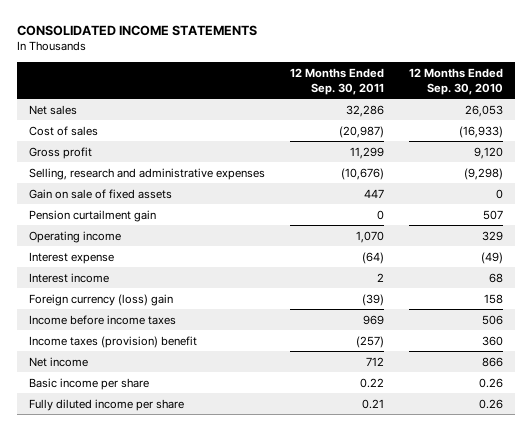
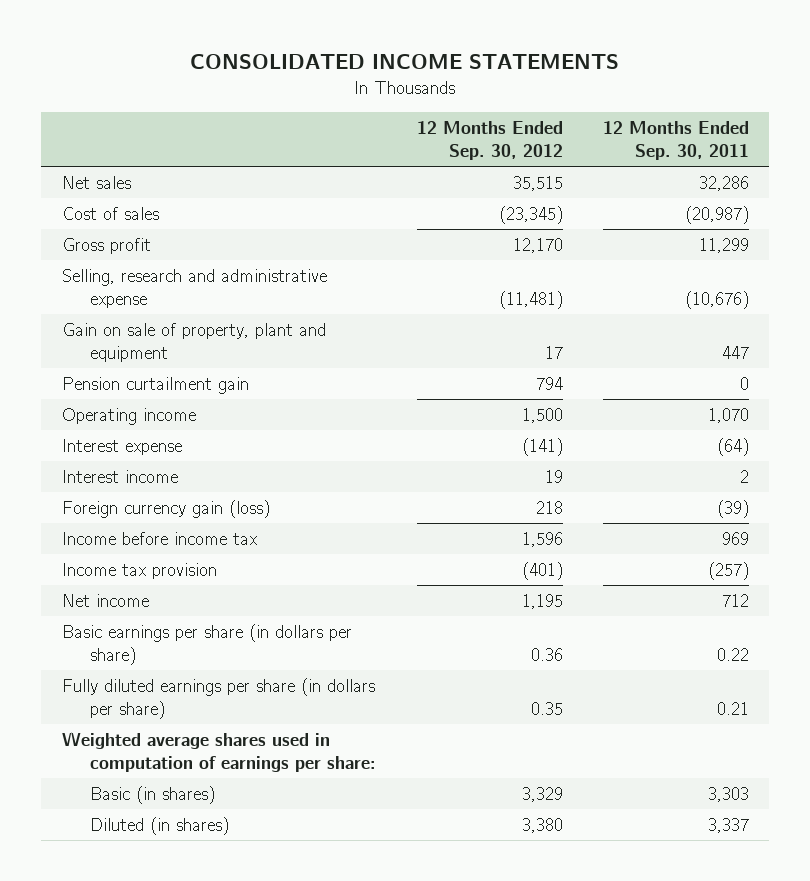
[408,67,503,95] 12 Months Ended Sep. 30, 2010 -> none
none -> [416,120,563,160] 12 Months Ended Sep. 30, 2012
[29,167,266,180] Selling, research and administrative expenses -> [61,268,327,308] Selling, research and administrative expense
[29,188,173,199] Gain on sale of fixed assets -> [61,322,326,362] Gain on sale of property, plant and equipment
[29,293,174,306] Foreign currency (loss) gain -> [61,499,270,518] Foreign currency gain (loss)
[29,314,177,325] Income before income taxes -> [61,531,257,545] Income before income tax
[29,335,198,348] Income taxes (provision) benefit -> [61,562,217,579] Income tax provision
[29,377,150,390] Basic income per share -> [61,623,352,665] Basic earnings per share (in dollars per share)
[29,398,185,411] Fully diluted income per share -> [61,677,375,719] Fully diluted earnings per share (in dollars per share)
none -> [61,730,377,772] Weighted average shares used in computation of earnings per share:
none -> [90,785,216,804] Basic (in shares)
none -> [90,816,230,835] Diluted (in shares)

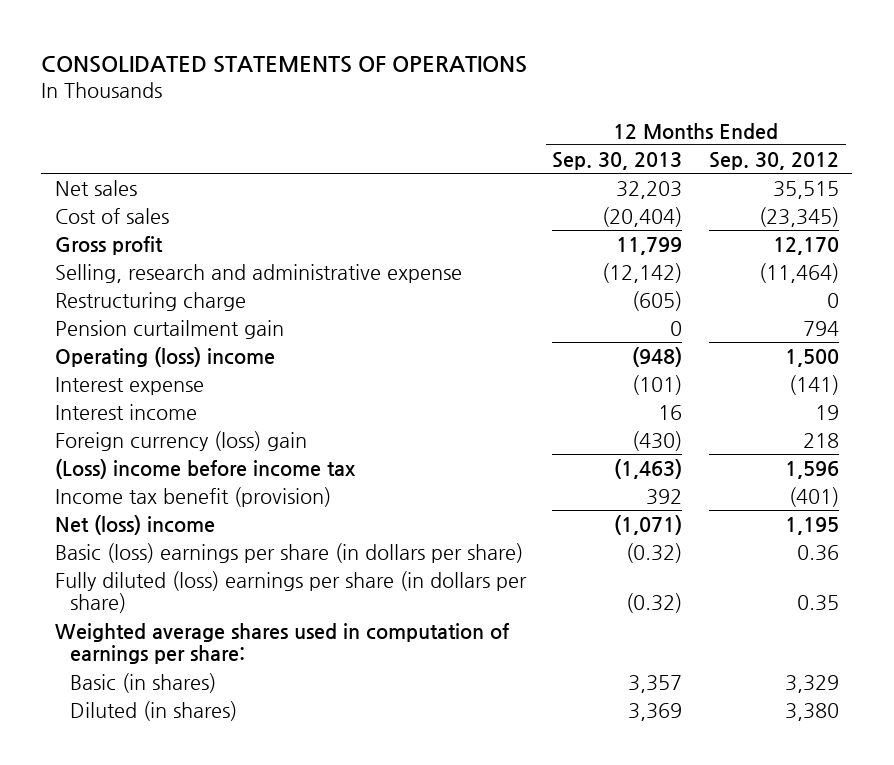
[190,54,620,70] CONSOLIDATED INCOME STATEMENTS -> [41,56,528,74] CONSOLIDATED STATEMENTS OF OPERATIONS
[602,120,749,160] 12 Months Ended Sep. 30, 2011 -> none
none -> [552,151,683,170] Sep. 30, 2013
[61,322,326,362] Gain on sale of property, plant and equipment -> none
[498,290,563,309] (11,481) -> [759,262,840,283] (11,464)
none -> [54,291,246,311] Restructuring charge
[61,407,196,425] Operating income -> [54,346,275,367] Operating (loss) income
[61,499,270,518] Foreign currency gain (loss) -> [54,430,307,451] Foreign currency (loss) gain
[61,531,257,545] Income before income tax -> [54,458,356,479] (Loss) income before income tax
[61,562,217,579] Income tax provision -> [54,486,331,507] Income tax benefit (provision)
[61,593,149,607] Net income -> [54,514,215,535] Net (loss) income
[61,623,352,665] Basic earnings per share (in dollars per share) -> [54,542,523,563] Basic (loss) earnings per share (in dollars per share)
[61,677,375,719] Fully diluted earnings per share (in dollars per share) -> [54,570,527,614] Fully diluted (loss) earnings per share (in dollars per share)

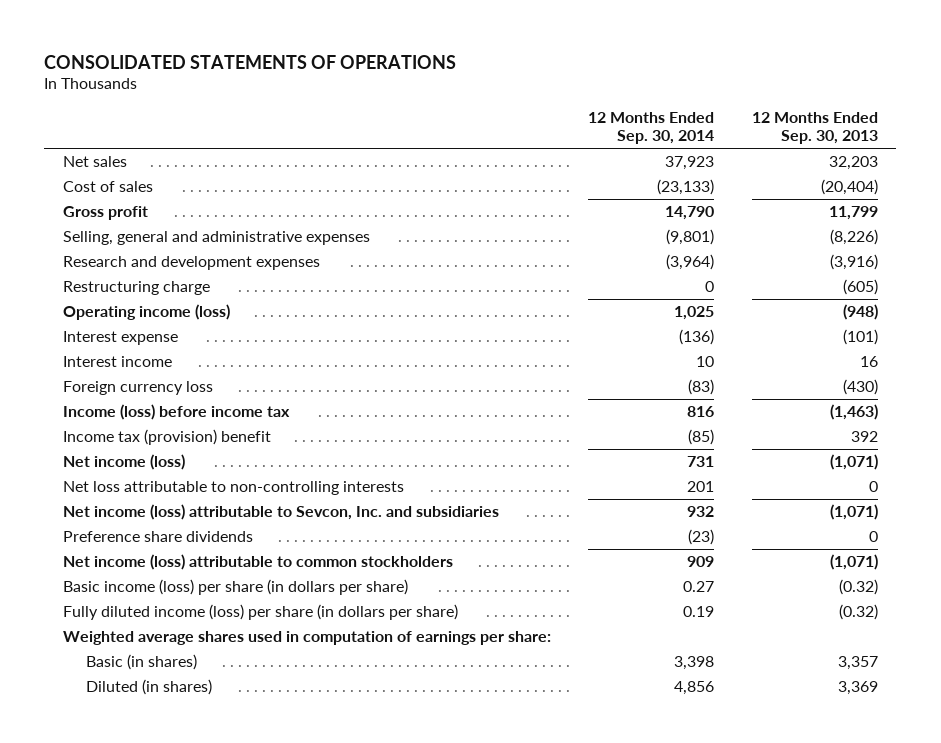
[709,151,840,170] Sep. 30, 2012 -> none
none -> [588,111,715,145] 12 Months Ended Sep. 30, 2014
[54,263,462,283] Selling, research and administrative expense -> [63,230,371,245] Selling, general and administrative expenses
[602,262,683,283] (12,142) -> [829,228,878,245] (8,226)
none -> [63,255,321,270] Research and development expenses
[54,319,284,339] Pension curtailment gain -> none
[54,346,275,367] Operating (loss) income -> [63,303,231,320] Operating income (loss)
[54,430,307,451] Foreign currency (loss) gain -> [63,380,214,395] Foreign currency loss
[54,458,356,479] (Loss) income before income tax -> [63,403,291,420] Income (loss) before income tax
[54,486,331,507] Income tax benefit (provision) -> [63,428,272,445] Income tax (provision) benefit
[54,514,215,535] Net (loss) income -> [63,453,186,470] Net income (loss)
none -> [63,480,405,495] Net loss attributable to non-controlling interests
none -> [63,503,500,520] Net income (loss) attributable to Sevcon, Inc. and subsidiaries
none -> [63,530,254,542] Preference share dividends
none -> [63,553,454,570] Net income (loss) attributable to common stockholders
[54,542,523,563] Basic (loss) earnings per share (in dollars per share) -> [63,578,409,595] Basic income (loss) per share (in dollars per share)
[54,570,527,614] Fully diluted (loss) earnings per share (in dollars per share) -> [63,603,459,620] Fully diluted income (loss) per share (in dollars per share)

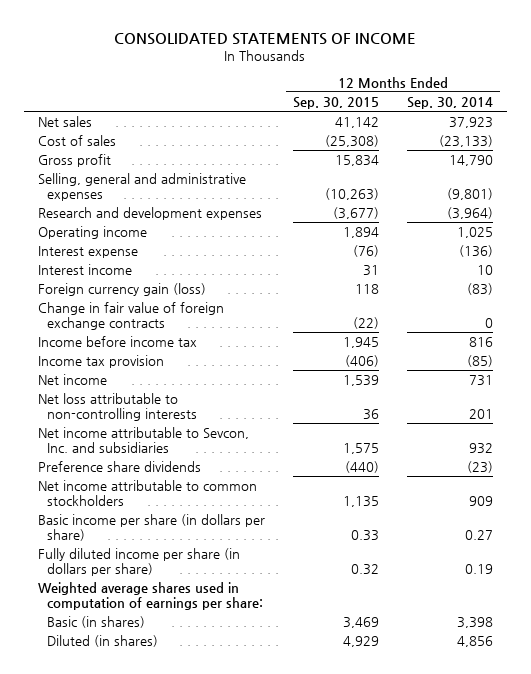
[44,54,457,69] CONSOLIDATED STATEMENTS OF OPERATIONS -> [114,33,417,46] CONSOLIDATED STATEMENTS OF INCOME
[751,111,878,145] 12 Months Ended Sep. 30, 2013 -> none
none -> [292,96,379,109] Sep. 30, 2015
[63,280,211,295] Restructuring charge -> none
[63,303,231,320] Operating income (loss) -> [37,225,147,239] Operating income
[63,380,214,395] Foreign currency loss -> [37,282,206,296] Foreign currency gain (loss)
none -> [37,301,224,331] Change in fair value of foreign exchange contracts
[63,403,291,420] Income (loss) before income tax -> [37,335,197,347] Income before income tax
[63,428,272,445] Income tax (provision) benefit -> [37,354,164,368] Income tax provision
[63,453,186,470] Net income (loss) -> [37,373,107,385] Net income
[63,503,500,520] Net income (loss) attributable to Sevcon, Inc. and subsidiaries -> [37,426,249,454] Net income attributable to Sevcon, Inc. and subsidiaries
[63,553,454,570] Net income (loss) attributable to common stockholders -> [37,479,257,507] Net income attributable to common stockholders
[63,578,409,595] Basic income (loss) per share (in dollars per share) -> [37,513,265,542] Basic income per share (in dollars per share)
[63,603,459,620] Fully diluted income (loss) per share (in dollars per share) -> [37,547,240,577] Fully diluted income per share (in dollars per share)

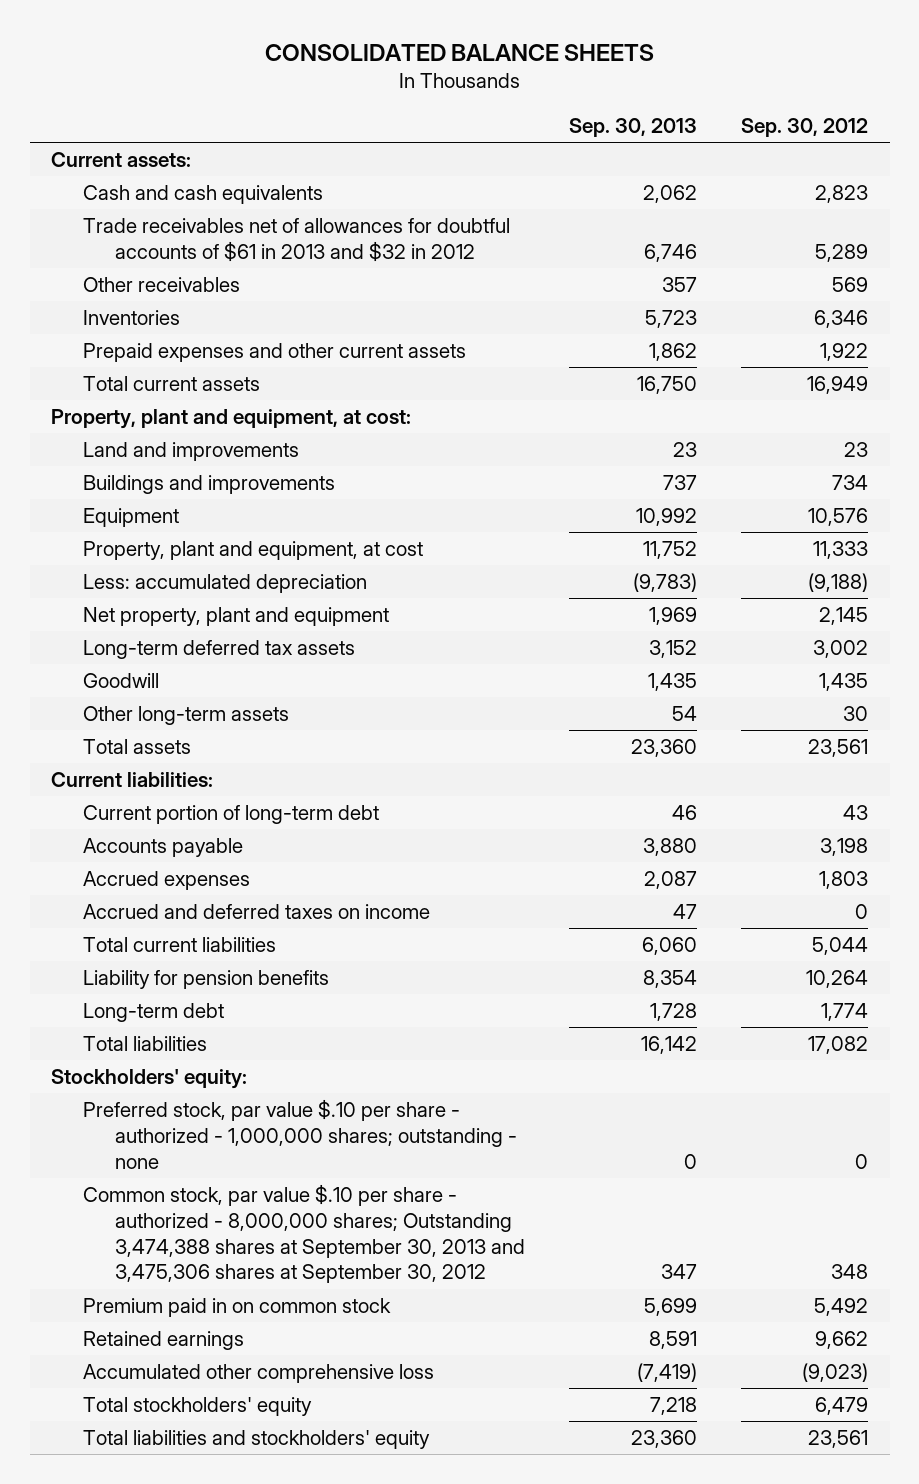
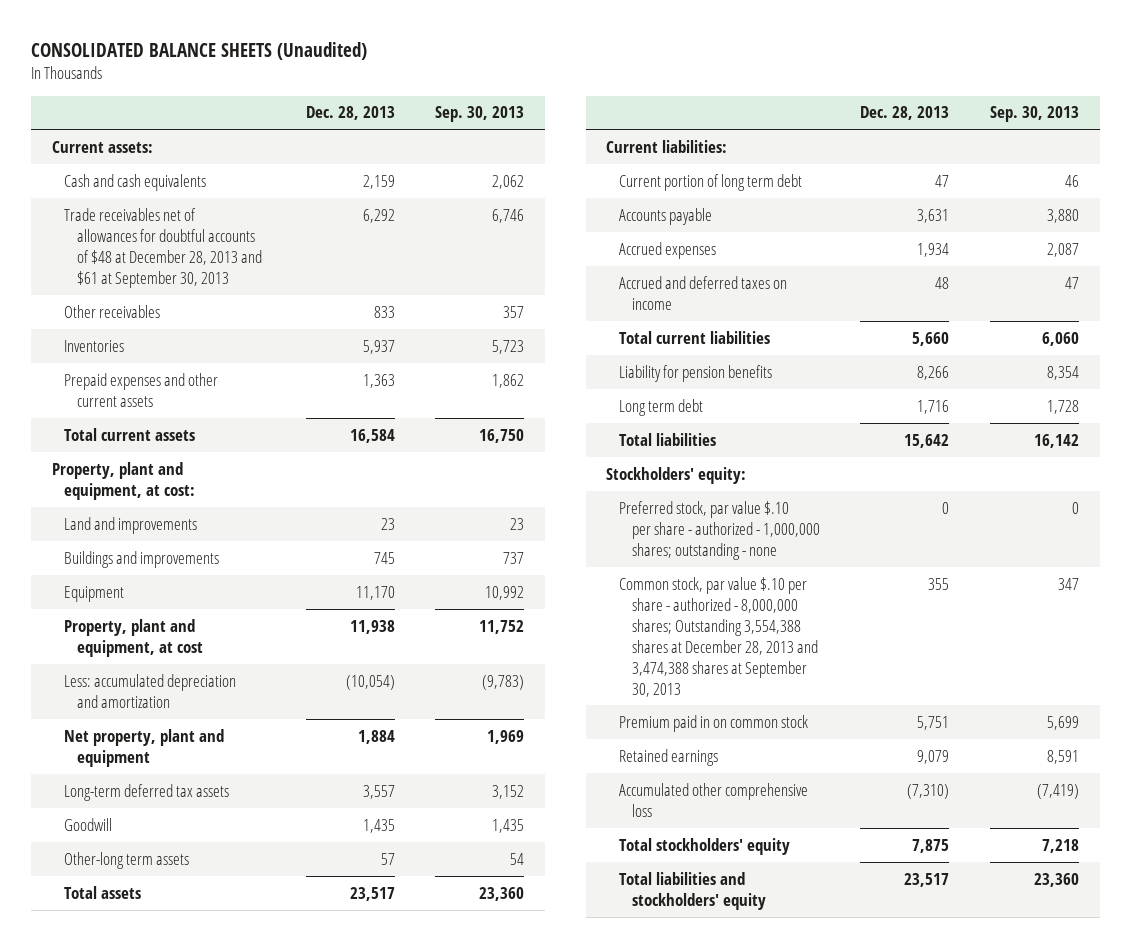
[264,44,654,62] CONSOLIDATED BALANCE SHEETS -> [31,41,368,60] CONSOLIDATED BALANCE SHEETS (Unaudited)
[740,117,868,137] Sep. 30, 2012 -> none
none -> [305,106,395,121] Dec. 28, 2013
[83,218,511,262] Trade receivables net of allowances for doubtful accounts of $61 in 2013 and $32 in 2012 -> [64,207,262,288] Trade receivables net of allowances for doubtful accounts of $48 at December 28, 2013 and $61 at September 30, 2013
[83,574,368,594] Less: accumulated depreciation -> [64,673,237,708] Less: accumulated depreciation and amortization
[83,706,290,726] Other long-term assets -> [64,851,190,869] Other-long term assets
[83,805,380,825] Current portion of long-term debt -> [619,173,803,191] Current portion of long term debt
[83,1003,225,1023] Long-term debt -> [619,398,704,416] Long term debt
[83,1184,526,1284] Common stock, par value $.10 per share - authorized - 8,000,000 shares; Outstanding 3,474,388 shares at September 30, 2013 and 3,475,306 shares at September 30, 2012 -> [619,576,818,697] Common stock, par value $.10 per share - authorized - 8,000,000 shares; Outstanding 3,554,388 shares at December 28, 2013 and 3,474,388 shares at September 30, 2013

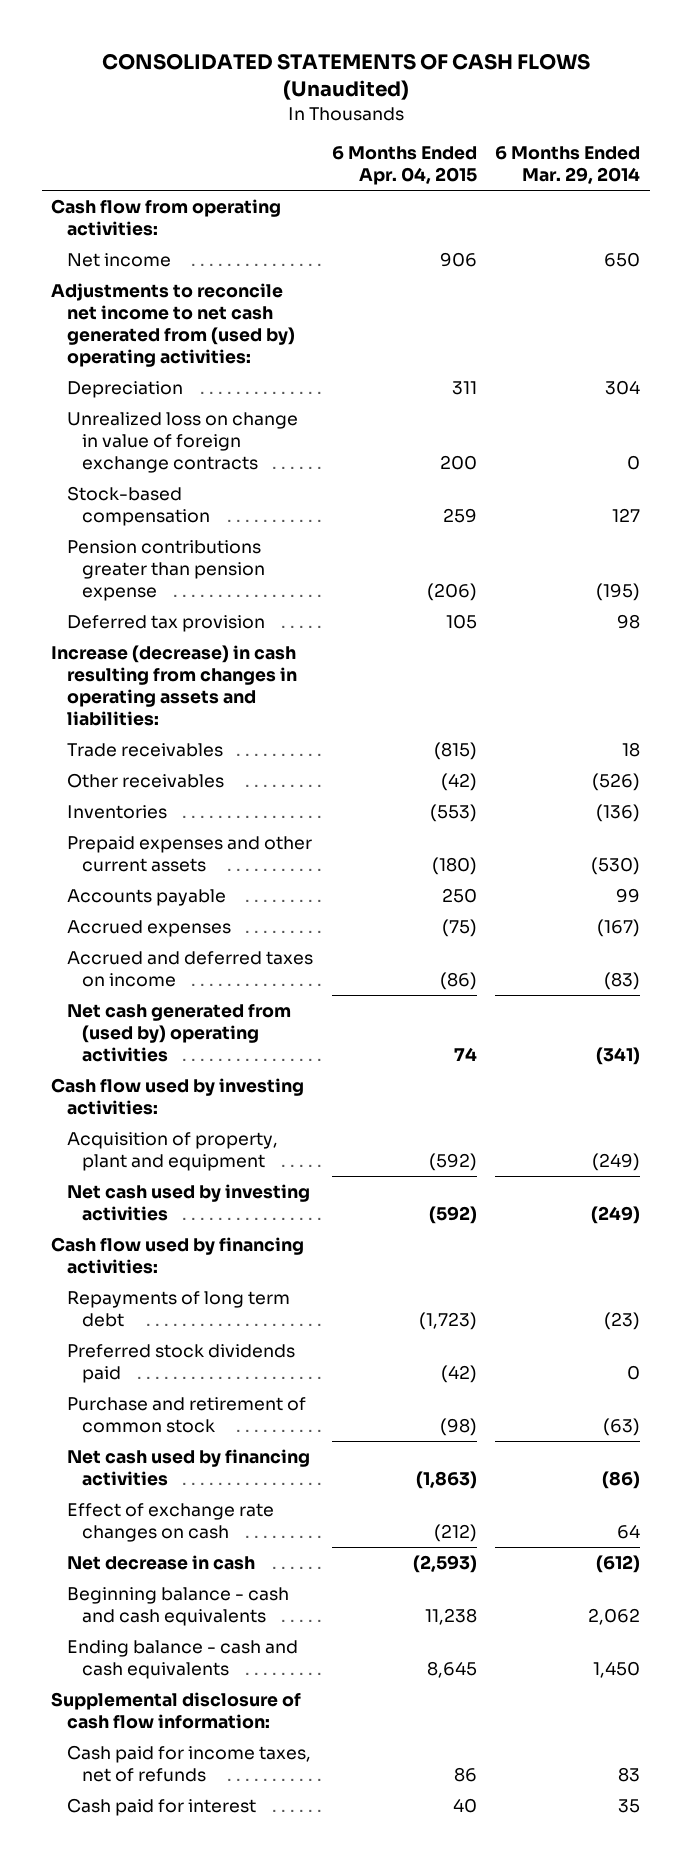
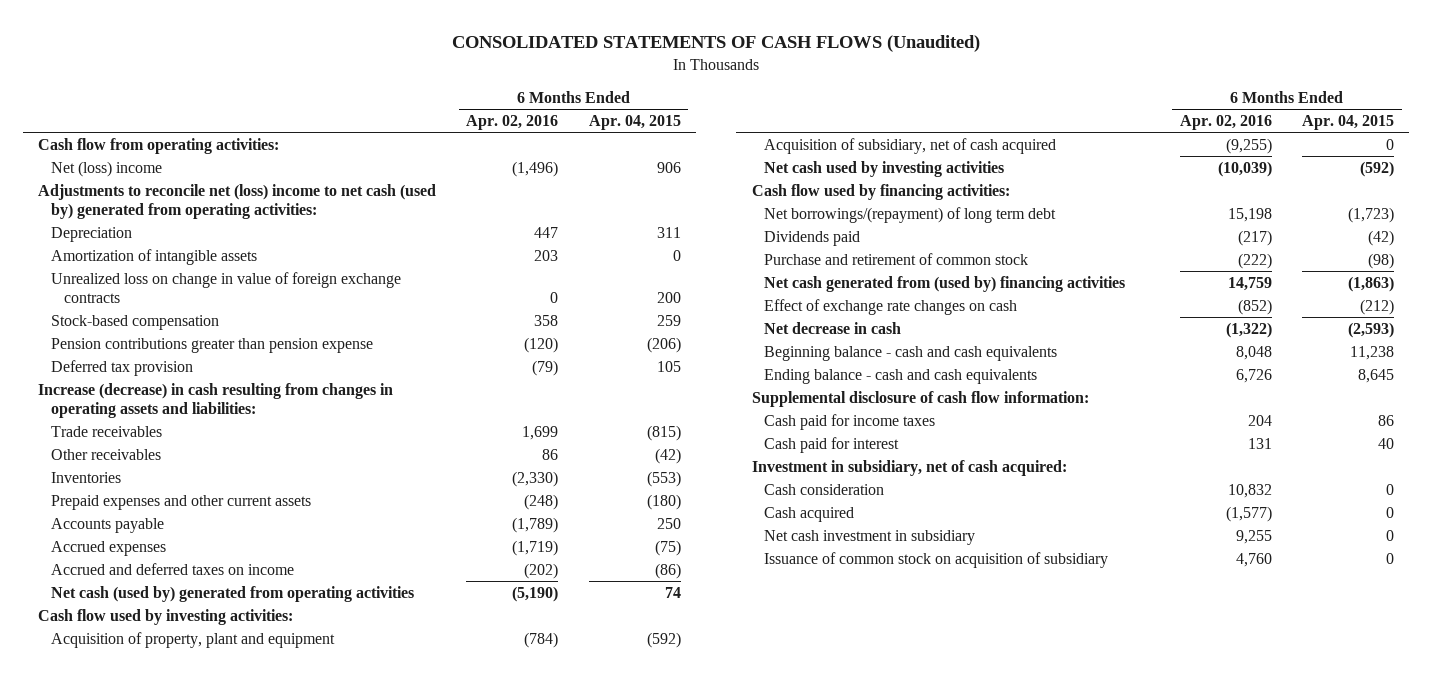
[495,146,641,185] 6 Months Ended Mar. 29, 2014 -> none
none -> [466,115,559,131] Apr. 02, 2016
[66,252,171,267] Net income -> [50,160,162,177] Net (loss) income
[51,282,295,367] Adjustments to reconcile net income to net cash generated from (used by) operating activities: -> [38,183,437,219] Adjustments to reconcile net (loss) income to net cash (used by) generated from operating activities:
none -> [50,248,257,265] Amortization of intangible assets
[66,1003,291,1062] Net cash generated from (used by) operating activities -> [50,585,414,602] Net cash (used by) generated from operating activities
none -> [764,137,1057,154] Acquisition of subsidiary, net of cash acquired
[66,1290,290,1327] Repayments of long term debt -> [764,206,1057,223] Net borrowings/(repayment) of long term debt
[66,1343,295,1383] Preferred stock dividends paid -> [764,230,861,246] Dividends paid
[66,1448,310,1486] Net cash used by financing activities -> [764,275,1126,292] Net cash generated from (used by) financing activities
[66,1744,311,1782] Cash paid for income taxes, net of refunds -> [764,413,936,430] Cash paid for income taxes
none -> [751,459,1067,476] Investment in subsidiary, net of cash acquired:
none -> [764,483,885,495] Cash consideration
none -> [764,506,855,522] Cash acquired
none -> [764,529,976,545] Net cash investment in subsidiary
none -> [764,551,1109,568] Issuance of common stock on acquisition of subsidiary

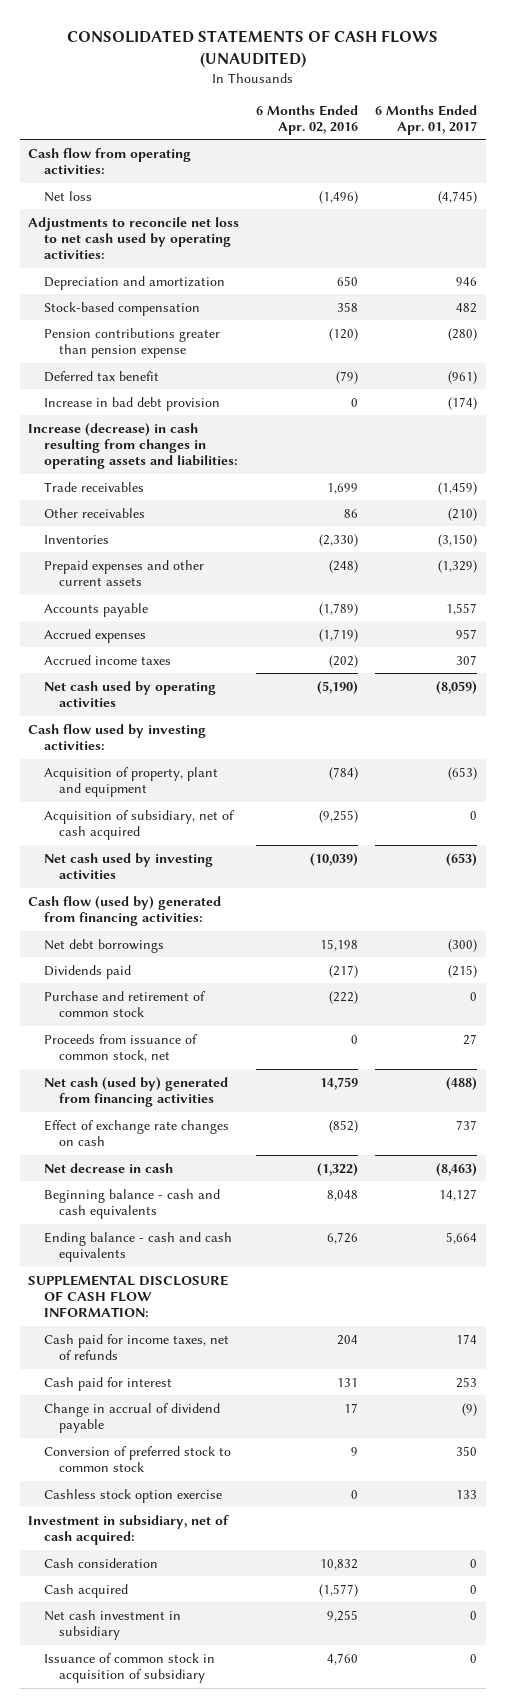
[452,35,981,53] CONSOLIDATED STATEMENTS OF CASH FLOWS (Unaudited) -> [66,29,438,68] CONSOLIDATED STATEMENTS OF CASH FLOWS (UNAUDITED)
[588,115,681,131] Apr. 04, 2015 -> none
none -> [375,104,478,135] 6 Months Ended Apr. 01, 2017
[50,226,132,242] Depreciation -> none
[50,248,257,265] Amortization of intangible assets -> none
[50,271,401,303] Unrealized loss on change in value of foreign exchange contracts -> none
[50,160,162,177] Net (loss) income -> [43,190,92,202] Net loss
[38,183,437,219] Adjustments to reconcile net (loss) income to net cash (used by) generated from operating activities: -> [28,216,240,260] Adjustments to reconcile net loss to net cash used by operating activities:
none -> [43,275,225,290] Depreciation and amortization
[50,359,193,376] Deferred tax provision -> [43,370,159,382] Deferred tax benefit
none -> [43,396,220,411] Increase in bad debt provision
[50,562,294,575] Accrued and deferred taxes on income -> [43,654,171,665] Accrued income taxes
[50,585,414,602] Net cash (used by) generated from operating activities -> [43,680,216,708] Net cash used by operating activities
[751,183,1010,200] Cash flow used by financing activities: -> [28,895,222,927] Cash flow (used by) generated from financing activities:
[764,206,1057,223] Net borrowings/(repayment) of long term debt -> [43,938,164,953] Net debt borrowings
none -> [43,1033,198,1063] Proceeds from issuance of common stock, net
[764,275,1126,292] Net cash generated from (used by) financing activities -> [43,1076,228,1108] Net cash (used by) generated from financing activities
[751,390,1089,407] Supplemental disclosure of cash flow information: -> [28,1274,229,1318] SUPPLEMENTAL DISCLOSURE OF CASH FLOW INFORMATION:
[764,413,936,430] Cash paid for income taxes -> [43,1333,229,1361] Cash paid for income taxes, net of refunds
none -> [43,1402,220,1434] Change in accrual of dividend payable
none -> [43,1445,231,1473] Conversion of preferred stock to common stock
none -> [43,1488,222,1503] Cashless stock option exercise
[764,551,1109,568] Issuance of common stock on acquisition of subsidiary -> [43,1652,215,1684] Issuance of common stock in acquisition of subsidiary

